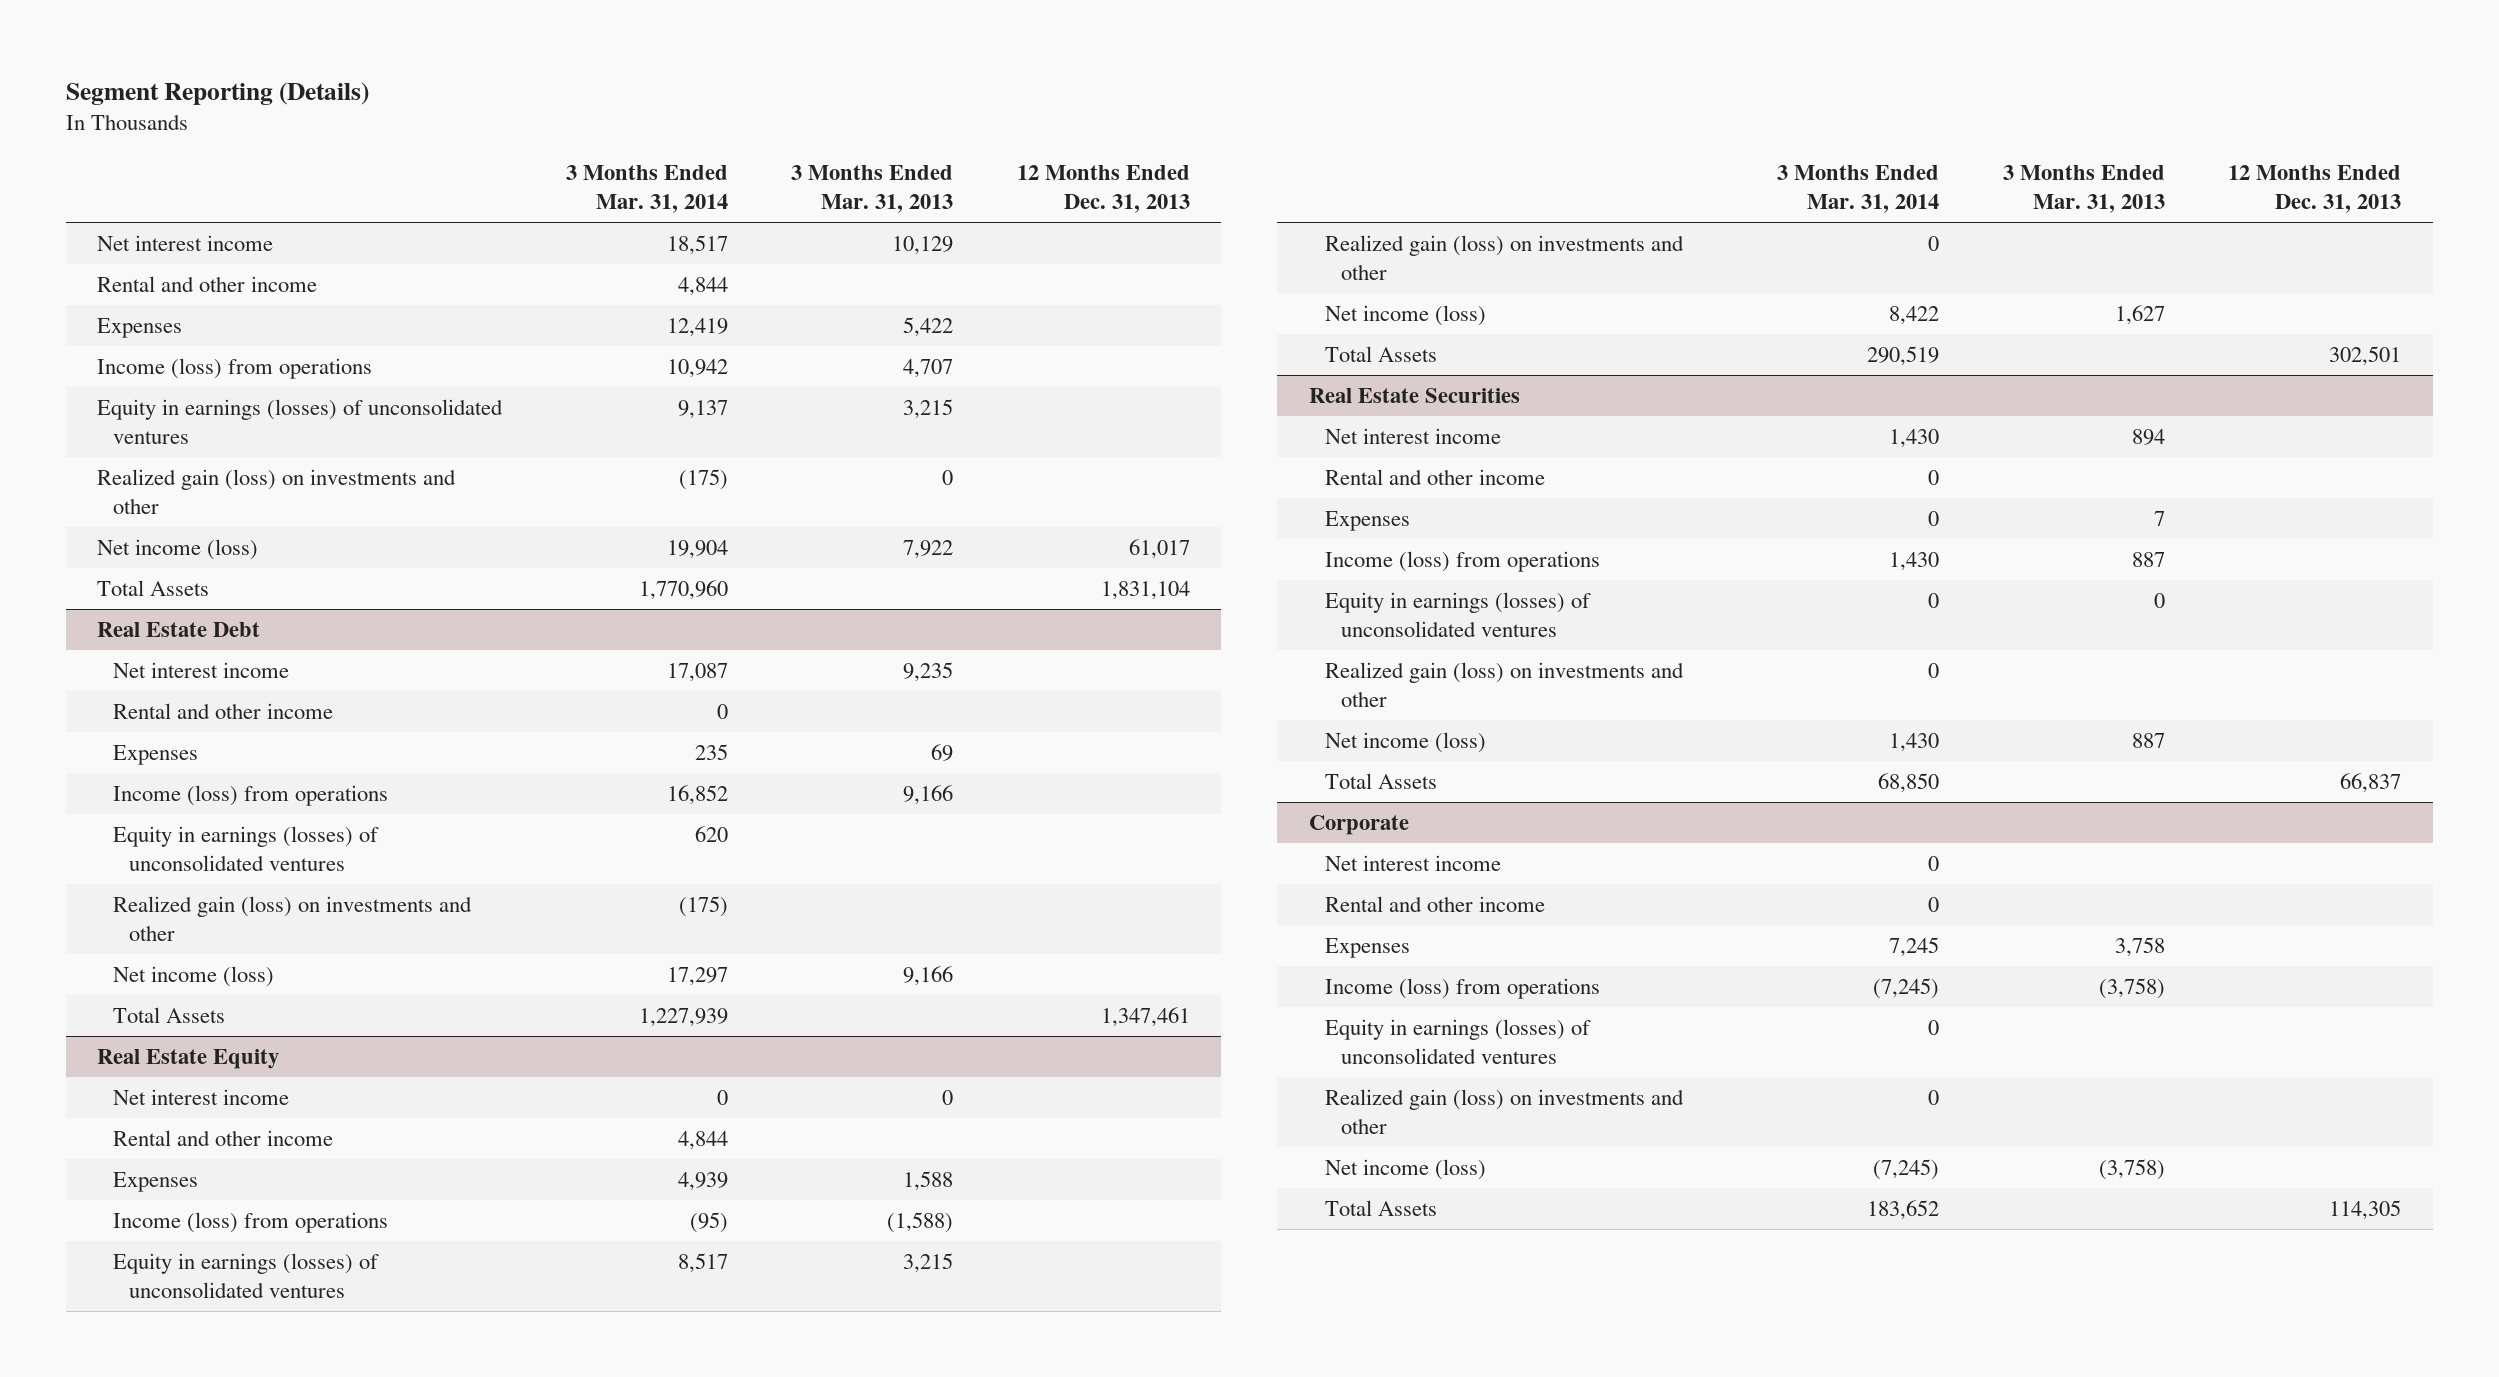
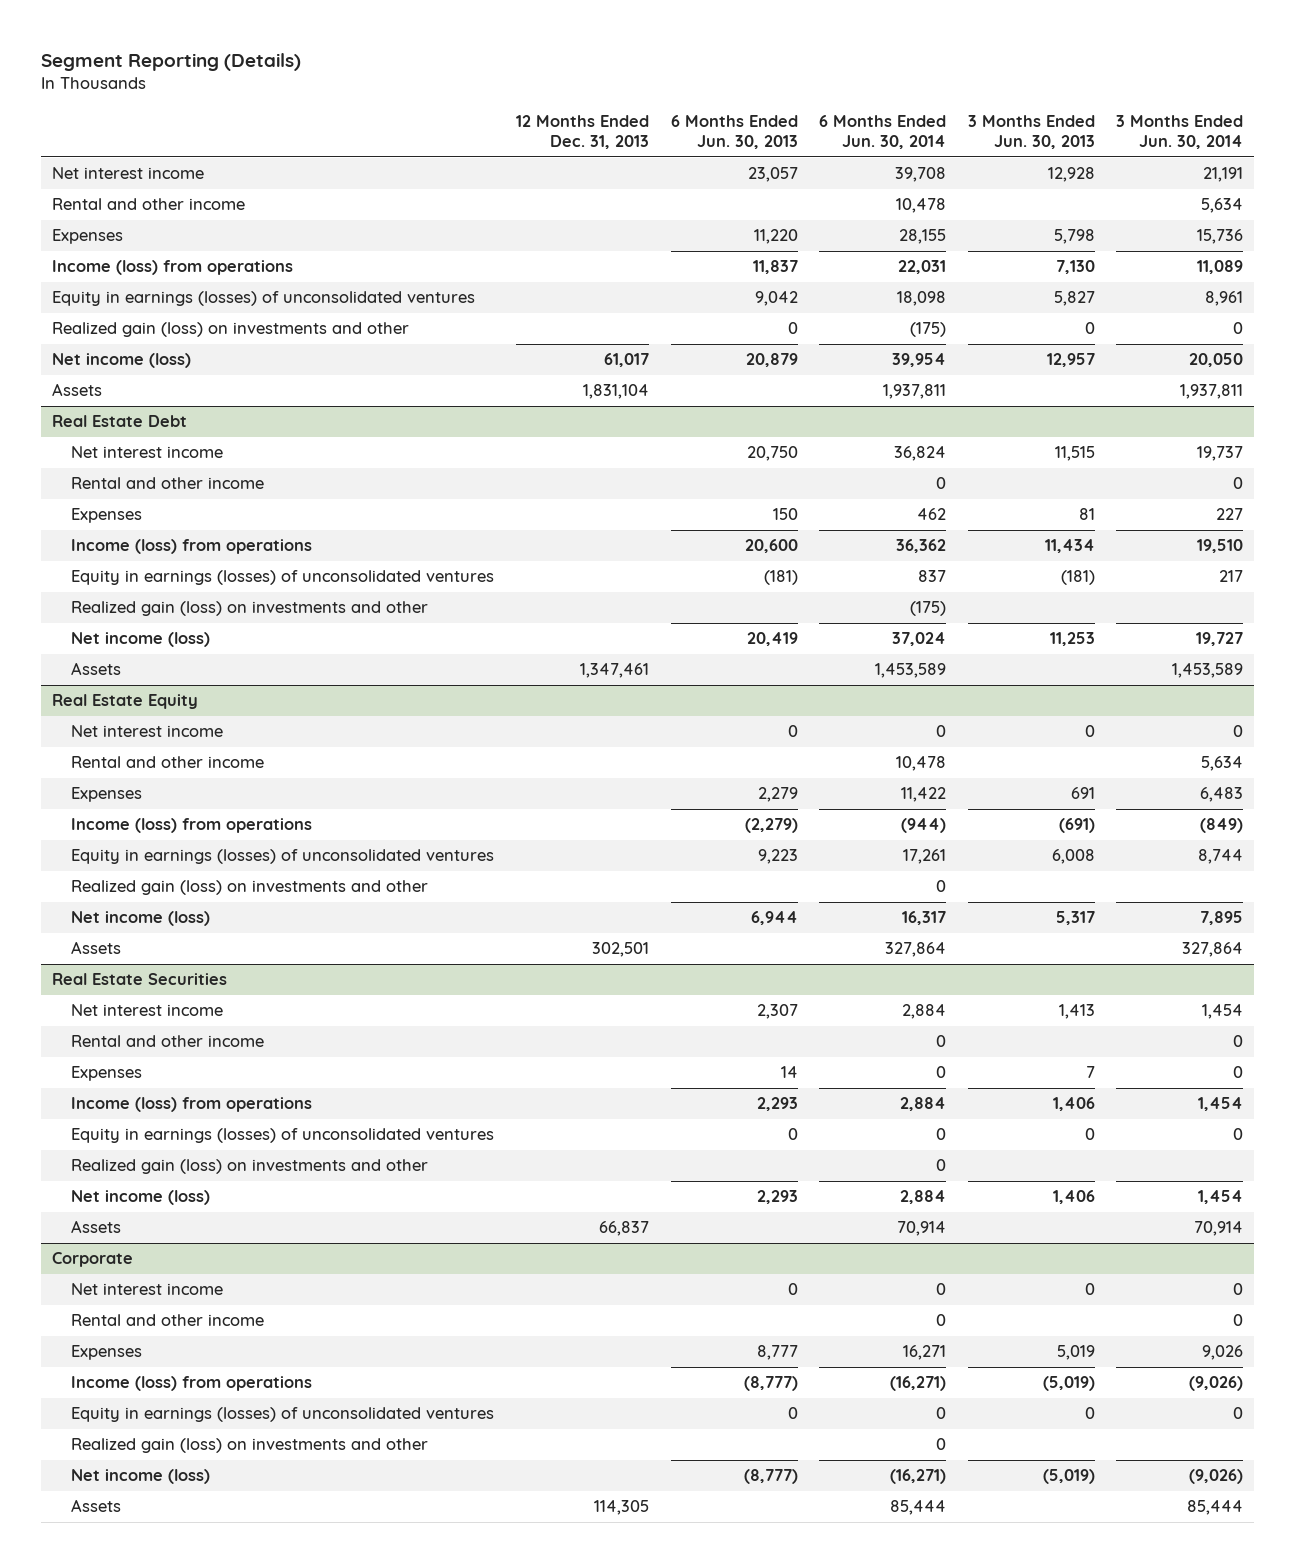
[565,165,728,214] 3 Months Ended Mar. 31, 2014 -> none
[791,165,954,214] 3 Months Ended Mar. 31, 2013 -> none
none -> [670,114,798,150] 6 Months Ended Jun. 30, 2013
none -> [819,114,947,150] 6 Months Ended Jun. 30, 2014
none -> [967,114,1095,150] 3 Months Ended Jun. 30, 2013
none -> [1116,114,1244,150] 3 Months Ended Jun. 30, 2014
[97,579,210,596] Total Assets -> [51,383,102,397] Assets
[113,1006,226,1023] Total Assets -> [71,662,122,676] Assets
[1324,345,1437,362] Total Assets -> [71,941,122,955] Assets
[1324,772,1437,789] Total Assets -> [71,1220,122,1234] Assets
[1324,1199,1437,1216] Total Assets -> [71,1499,122,1513] Assets

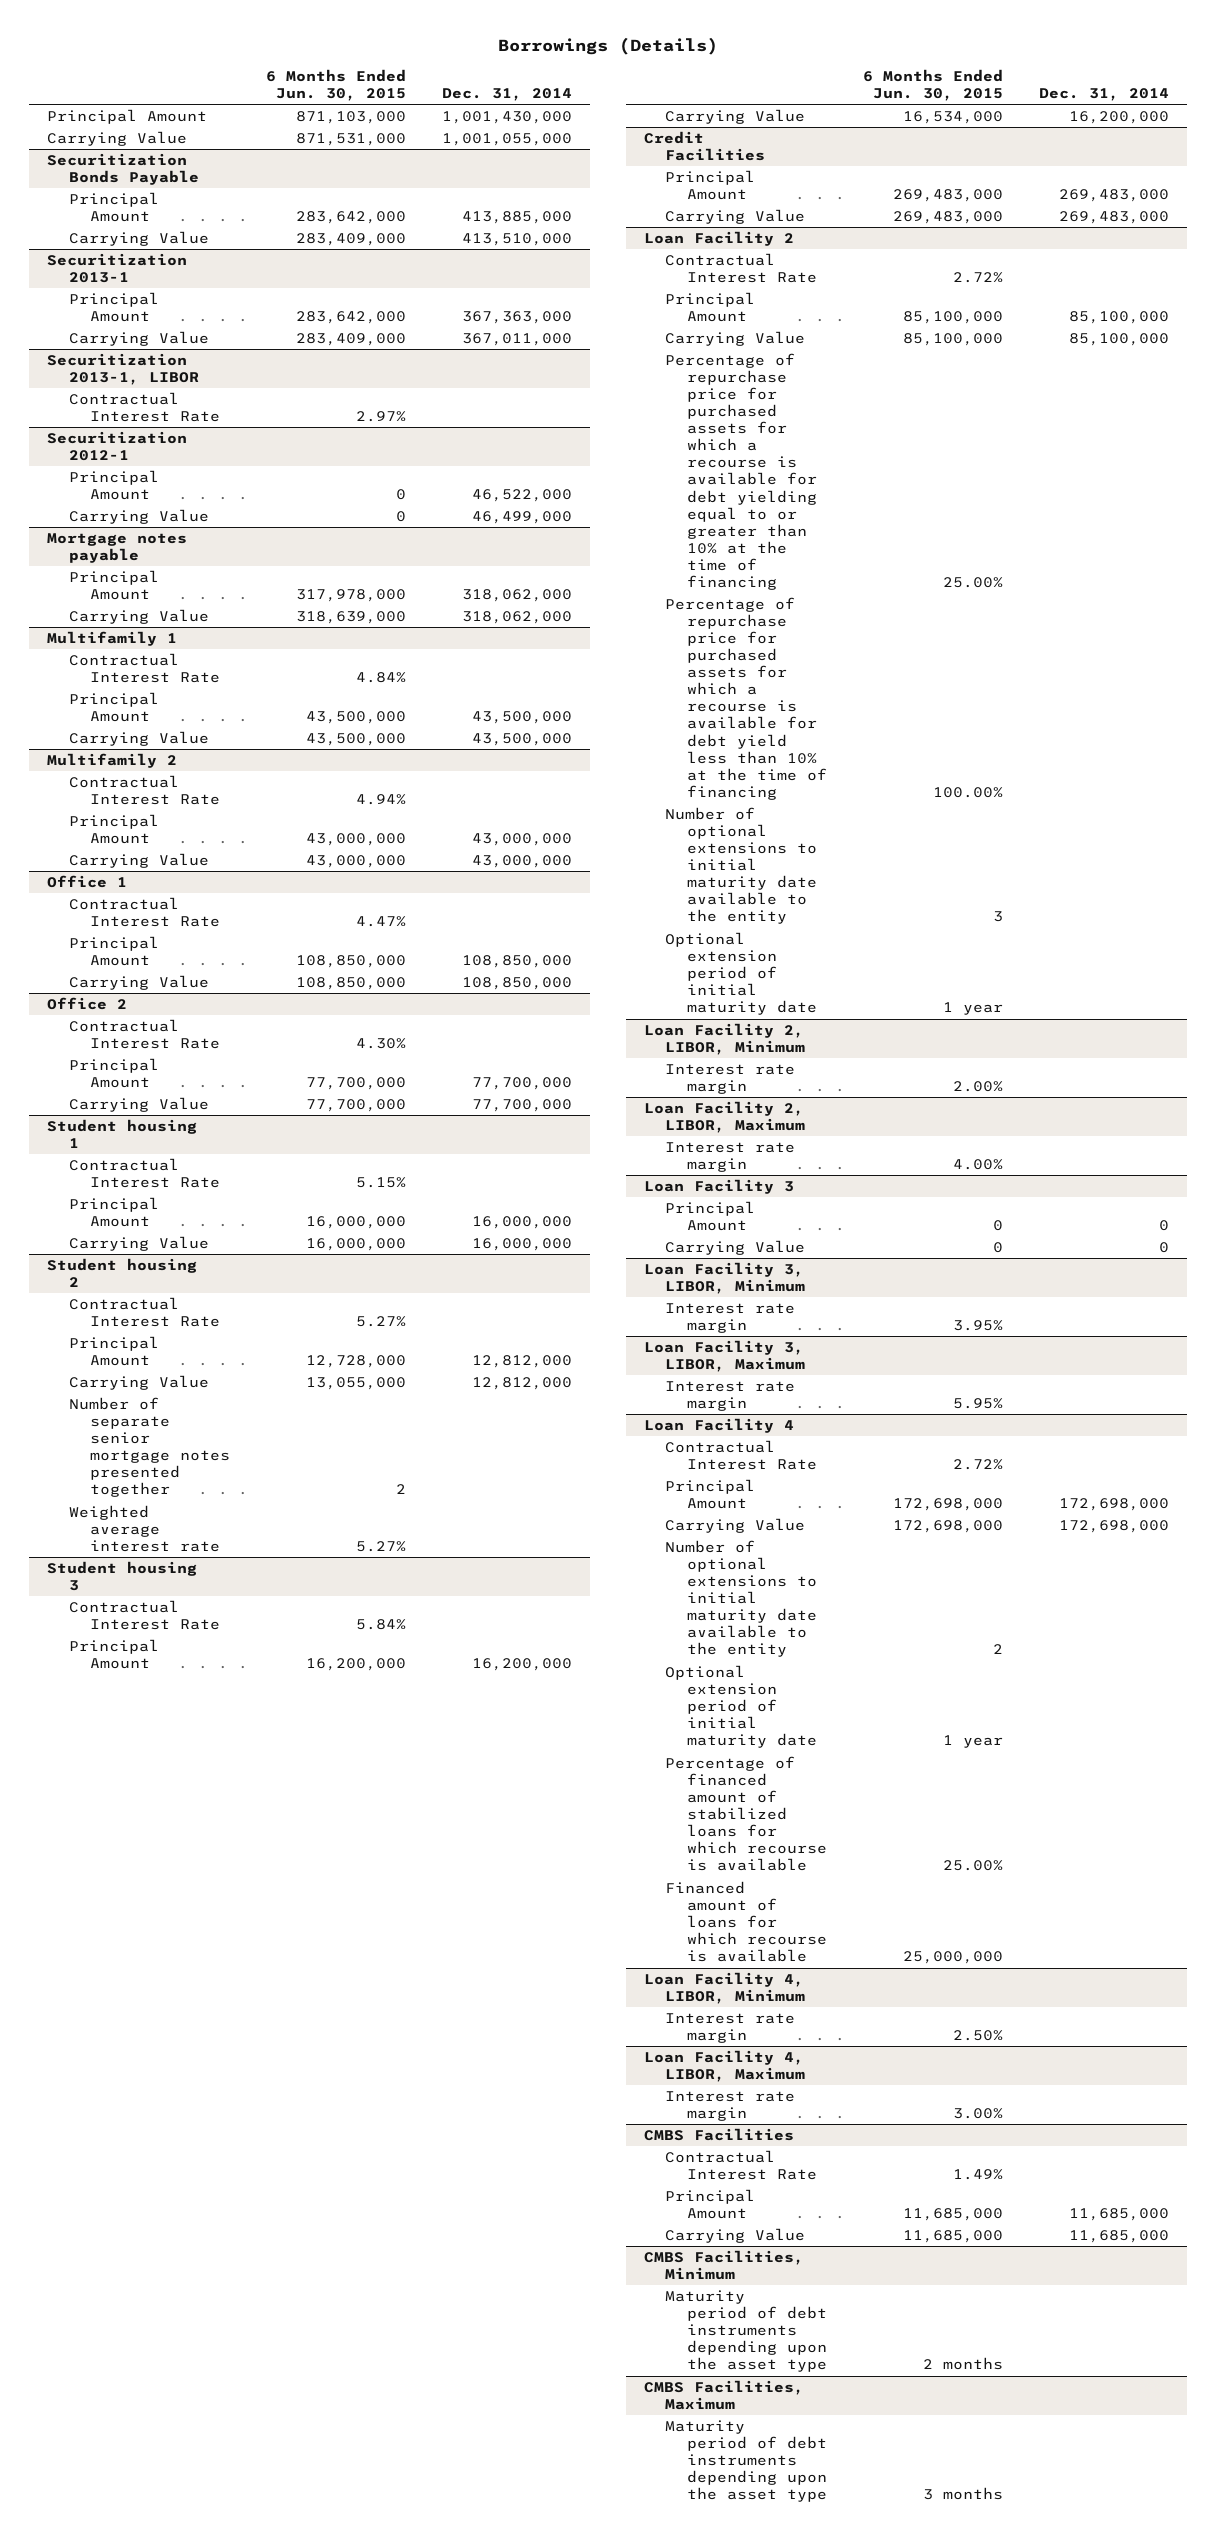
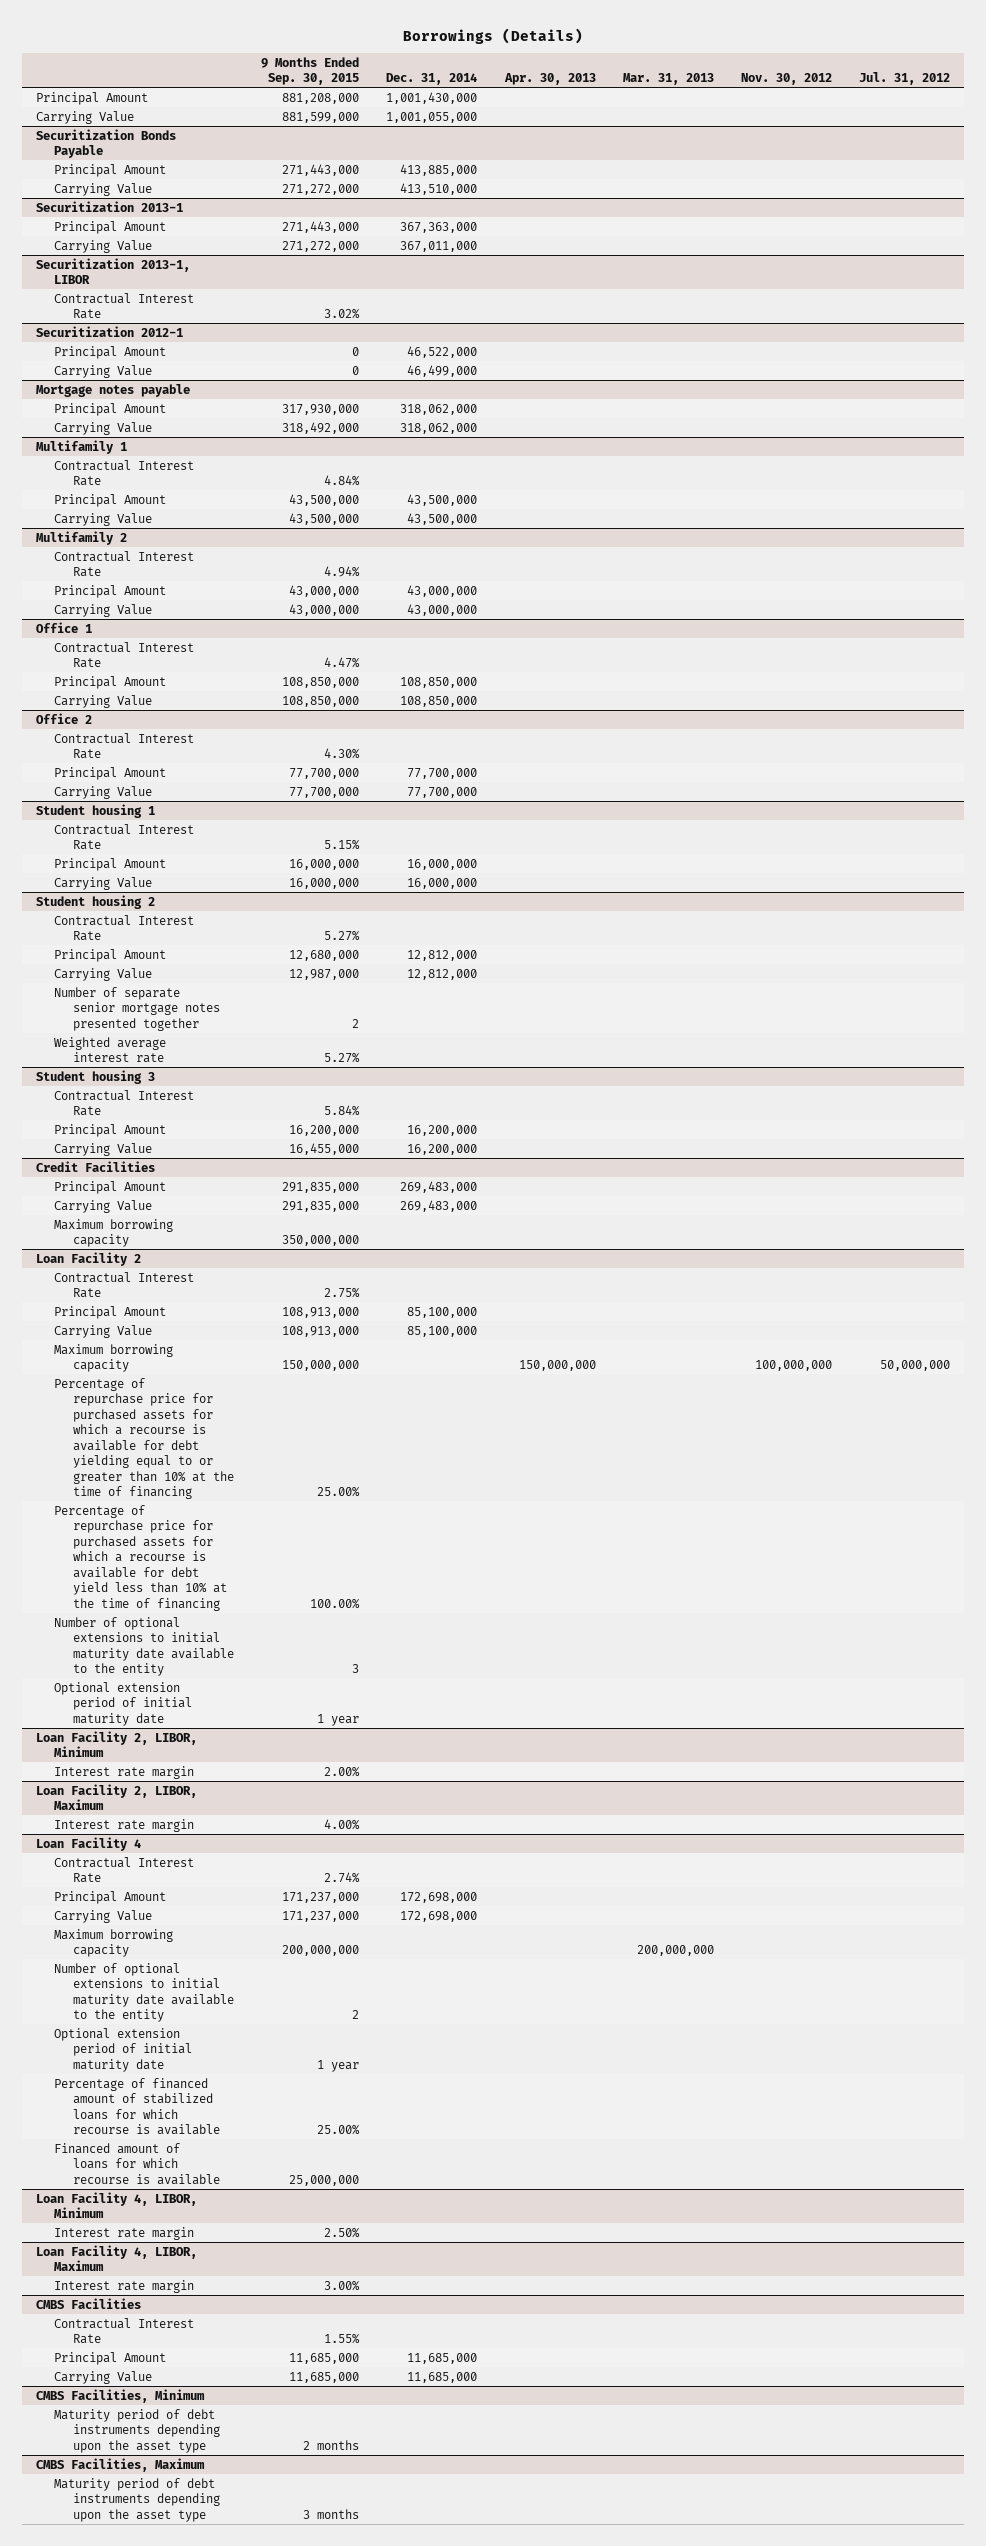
[266,69,407,102] 6 Months Ended Jun. 30, 2015 -> none
none -> [261,56,360,86] 9 Months Ended Sep. 30, 2015
none -> [503,73,596,86] Apr. 30, 2013
none -> [622,73,714,86] Mar. 31, 2013
none -> [740,73,832,86] Nov. 30, 2012
none -> [859,72,951,86] Jul. 31, 2012
none -> [54,1218,174,1248] Maximum borrowing capacity
none -> [54,1343,174,1373] Maximum borrowing capacity
[643,1179,794,1195] Loan Facility 3 -> none
[665,1201,756,1232] Principal Amount -> none
[665,1240,806,1256] Carrying Value -> none
[643,1262,806,1295] Loan Facility 3, LIBOR, Minimum -> none
[665,1303,796,1334] Interest rate margin -> none
[643,1340,806,1373] Loan Facility 3, LIBOR, Maximum -> none
[665,1381,796,1412] Interest rate margin -> none
none -> [54,1928,174,1958] Maximum borrowing capacity

